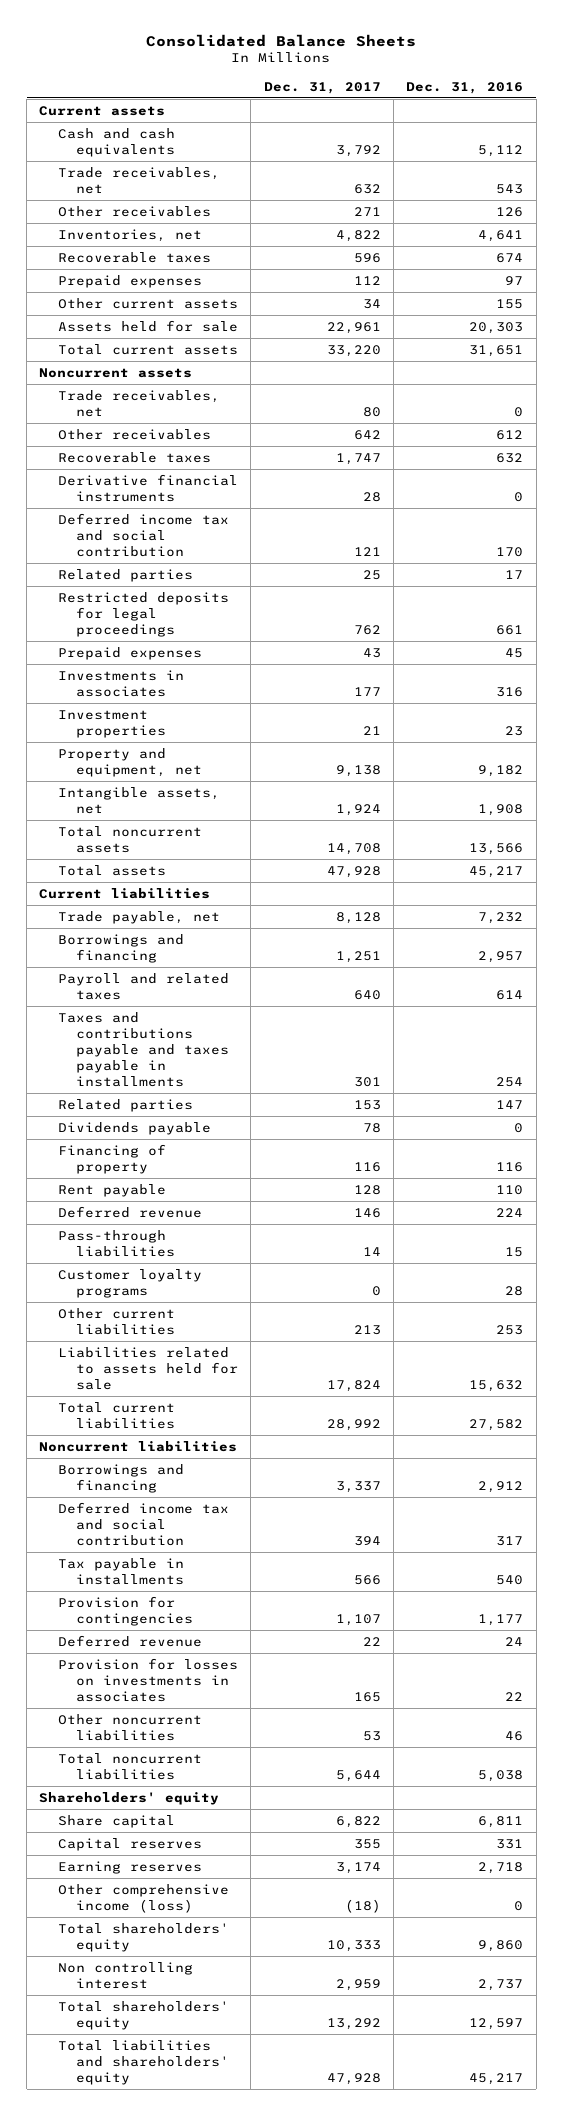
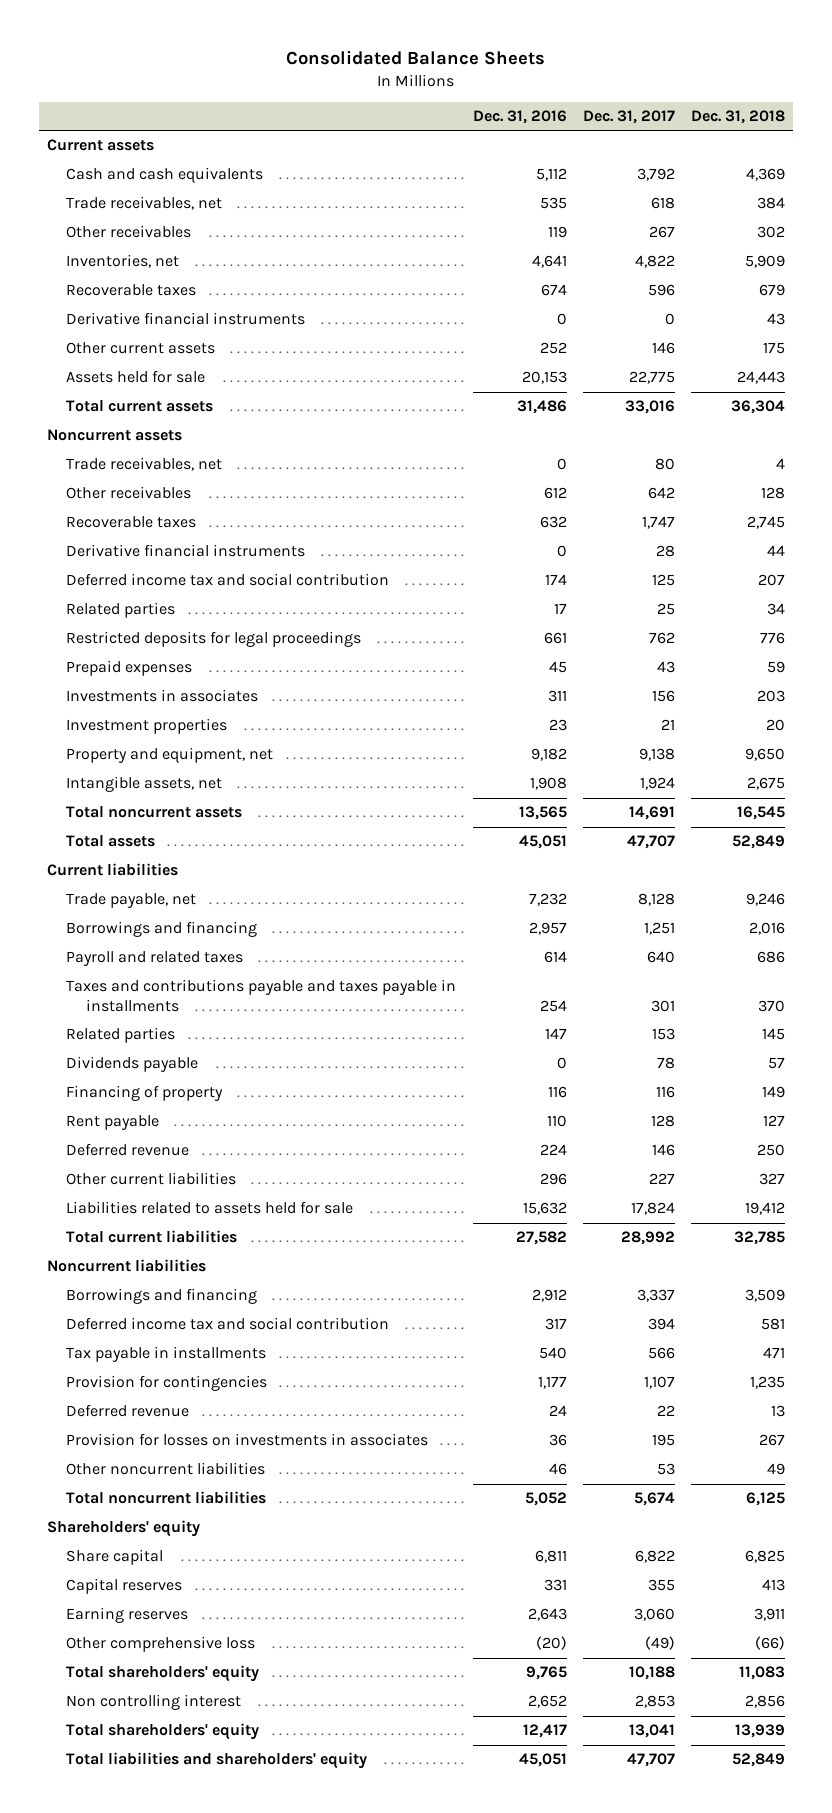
none -> [690,110,785,125] Dec. 31, 2018
[353,183,381,194] 632 -> [650,197,675,210] 618
[496,183,524,194] 543 -> [539,197,567,210] 535
[353,206,381,216] 271 -> [648,226,675,239] 267
[496,206,524,217] 126 -> [547,226,567,239] 119
[57,274,202,288] Prepaid expenses -> none
none -> [66,312,306,326] Derivative financial instruments
[362,298,381,309] 34 -> [651,342,675,355] 146
[496,298,524,309] 155 -> [539,342,567,355] 252
[326,321,381,334] 22,961 -> [628,371,675,385] 22,775
[469,321,524,334] 20,303 -> [521,371,567,385] 20,153
[326,344,381,357] 33,220 -> [624,400,675,415] 33,016
[469,344,524,357] 31,651 -> [516,400,567,415] 31,486
[353,546,381,556] 121 -> [651,574,675,587] 125
[496,546,524,557] 170 -> [544,574,567,586] 174
[353,686,381,696] 177 -> [651,690,675,703] 156
[496,686,524,697] 316 -> [547,690,567,703] 311
[326,842,381,855] 14,708 -> [628,806,675,821] 14,691
[469,842,524,855] 13,566 -> [518,806,567,821] 13,565
[326,865,381,878] 47,928 -> [626,835,675,850] 47,707
[469,865,524,878] 45,217 -> [518,835,567,850] 45,051
[57,1229,175,1257] Pass-through liabilities -> none
[57,1268,202,1298] Customer loyalty programs -> none
[353,1324,381,1335] 213 -> [648,1173,675,1185] 227
[496,1324,524,1335] 253 -> [539,1173,567,1186] 296
[353,1691,381,1702] 165 -> [651,1434,675,1447] 195
[505,1691,524,1701] 22 -> [548,1434,567,1447] 36
[335,1769,381,1782] 5,644 -> [633,1492,675,1507] 5,674
[478,1769,524,1782] 5,038 -> [524,1492,567,1507] 5,052
[335,1861,381,1874] 3,174 -> [633,1608,675,1622] 3,060
[478,1861,524,1874] 2,718 -> [527,1608,567,1622] 2,643
[57,1883,229,1913] Other comprehensive income (loss) -> [66,1636,256,1653] Other comprehensive loss
[344,1898,381,1913] (18) -> [644,1636,675,1651] (49)
[514,1900,524,1911] 0 -> [535,1636,567,1651] (20)
[326,1939,381,1952] 10,333 -> [628,1666,675,1681] 10,188
[478,1939,524,1952] 9,860 -> [525,1666,567,1681] 9,765
[335,1978,381,1991] 2,959 -> [634,1695,675,1709] 2,853
[478,1978,524,1991] 2,737 -> [527,1695,567,1709] 2,652
[326,2017,381,2030] 13,292 -> [628,1724,675,1739] 13,041
[469,2017,524,2030] 12,597 -> [522,1724,567,1739] 12,417
[326,2072,381,2085] 47,928 -> [626,1753,675,1768] 47,707
[469,2072,524,2085] 45,217 -> [518,1753,567,1768] 45,051

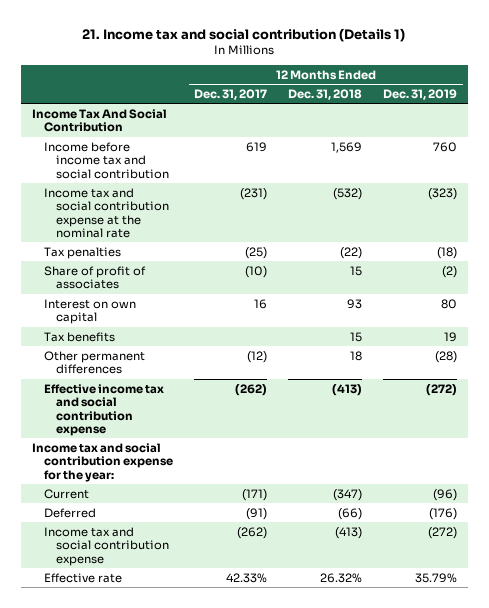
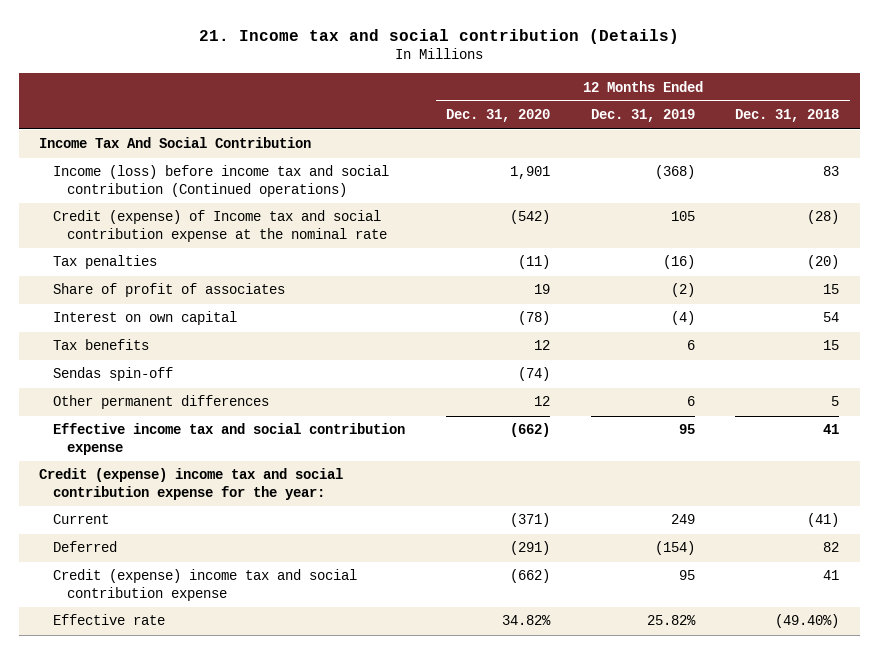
[82,27,406,42] 21. Income tax and social contribution (Details 1) -> [199,28,680,44] 21. Income tax and social contribution (Details)
[193,88,267,100] Dec. 31, 2017 -> none
none -> [446,109,551,123] Dec. 31, 2020
[43,141,169,179] Income before income tax and social contribution -> [53,165,390,197] Income (loss) before income tax and social contribution (Continued operations)
[331,141,363,153] 1,569 -> [823,166,840,177] 83
[433,141,458,152] 760 -> [654,165,695,180] (368)
[43,187,169,239] Income tax and social contribution expense at the nominal rate -> [53,210,388,242] Credit (expense) of Income tax and social contribution expense at the nominal rate
[333,187,363,200] (532) -> [807,210,840,225] (28)
[428,187,458,200] (323) -> [670,211,695,222] 105
[340,246,363,259] (22) -> [807,255,840,270] (20)
[437,246,458,259] (18) -> [662,255,695,270] (16)
[347,298,363,309] 93 -> [823,312,840,323] 54
[441,298,458,309] 80 -> [670,311,695,326] (4)
[444,331,458,342] 19 -> [686,340,695,351] 6
none -> [53,367,174,382] Sendas spin-off
[350,350,363,361] 18 -> [831,396,840,407] 5
[435,350,458,363] (28) -> [686,396,695,407] 6
[332,383,363,396] (413) -> [823,424,840,435] 41
[426,383,458,396] (272) -> [678,424,695,435] 95
[31,442,173,482] Income tax and social contribution expense for the year: -> [39,468,344,500] Credit (expense) income tax and social contribution expense for the year:
[333,488,363,501] (347) -> [807,513,840,528] (41)
[433,488,458,501] (96) -> [670,514,695,525] 249
[338,507,363,520] (66) -> [823,542,840,553] 82
[429,507,458,520] (176) -> [654,541,695,556] (154)
[43,526,169,566] Income tax and social contribution expense -> [53,569,358,601] Credit (expense) income tax and social contribution expense
[335,526,363,539] (413) -> [823,570,840,581] 41
[428,526,458,539] (272) -> [678,570,695,581] 95
[320,572,363,583] 26.32% -> [775,614,840,629] (49.40%)
[415,572,458,583] 35.79% -> [646,615,696,626] 25.82%

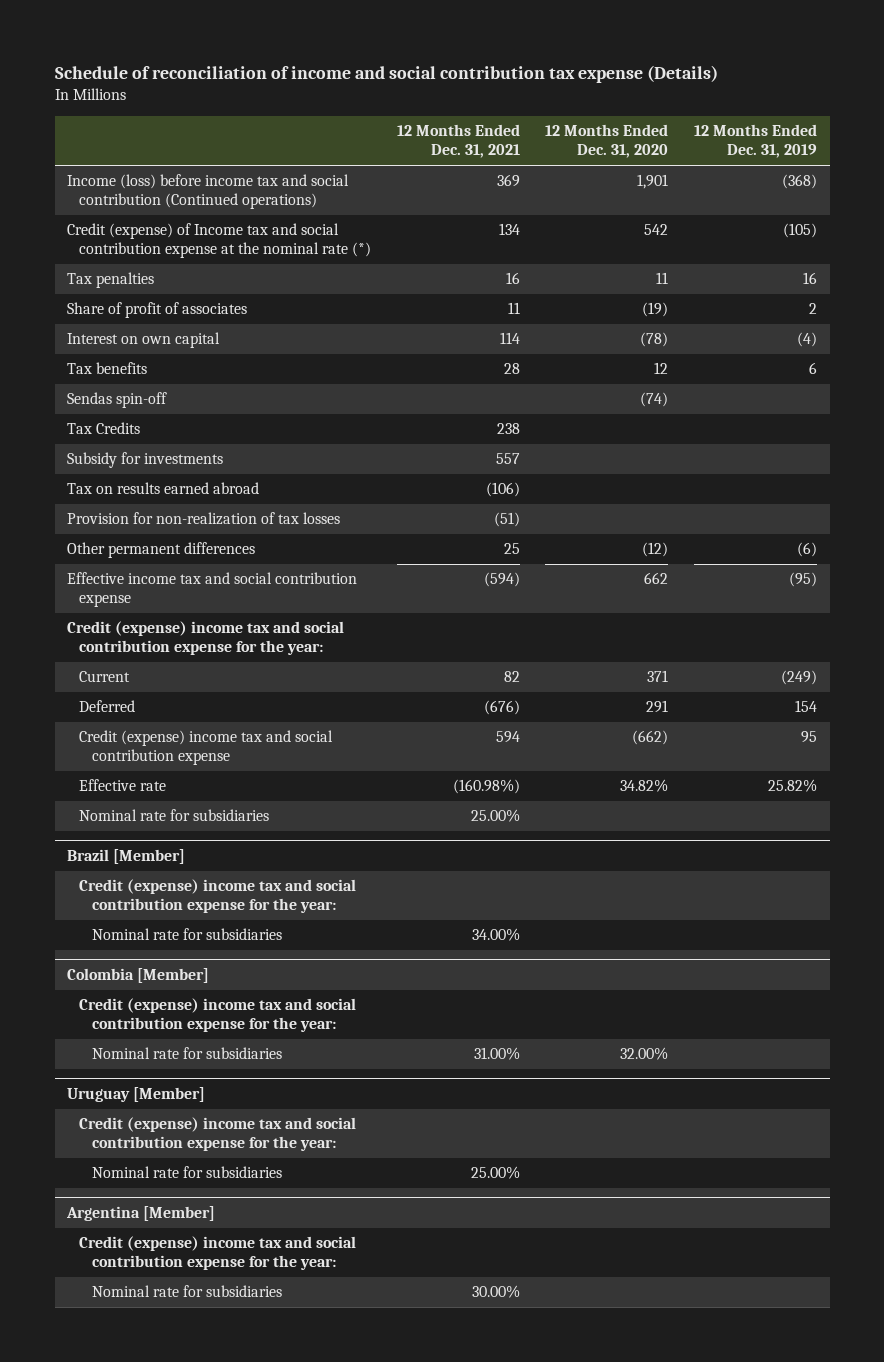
[199,28,680,44] 21. Income tax and social contribution (Details) -> [54,64,718,83] Schedule of reconciliation of income and social contribution tax expense (Details)
[735,109,840,123] Dec. 31, 2018 -> none
none -> [396,124,520,159] 12 Months Ended Dec. 31, 2021
[39,137,312,149] Income Tax And Social Contribution -> none
[53,210,388,242] Credit (expense) of Income tax and social contribution expense at the nominal rate -> [67,223,372,259] Credit (expense) of Income tax and social contribution expense at the nominal rate (*)
[510,210,551,225] (542) -> [644,224,669,236] 542
[670,211,695,222] 105 -> [782,223,817,239] (105)
[518,255,551,270] (11) -> [656,272,669,285] 11
[662,255,695,270] (16) -> [802,272,817,285] 16
[534,284,551,295] 19 -> [642,302,669,318] (19)
[670,283,695,298] (2) -> [808,303,817,315] 2
none -> [67,422,141,435] Tax Credits
none -> [67,452,224,469] Subsidy for investments
none -> [67,482,260,495] Tax on results earned abroad
none -> [67,512,341,526] Provision for non-realization of tax losses
[534,396,551,407] 12 -> [642,542,669,558] (12)
[686,396,695,407] 6 -> [796,542,817,558] (6)
[510,423,551,438] (662) -> [644,572,669,585] 662
[678,424,695,435] 95 -> [788,572,817,588] (95)
[510,513,551,528] (371) -> [647,670,669,683] 371
[670,514,695,525] 249 -> [780,670,817,686] (249)
[510,541,551,556] (291) -> [646,700,669,714] 291
[654,541,695,556] (154) -> [794,700,817,713] 154
none -> [79,809,270,822] Nominal rate for subsidiaries
none -> [67,848,186,864] Brazil [Member]
none -> [79,879,357,914] Credit (expense) income tax and social contribution expense for the year:
none -> [91,928,282,941] Nominal rate for subsidiaries
none -> [67,967,210,983] Colombia [Member]
none -> [79,998,357,1033] Credit (expense) income tax and social contribution expense for the year:
none -> [91,1047,282,1060] Nominal rate for subsidiaries
none -> [67,1086,206,1102] Uruguay [Member]
none -> [79,1117,357,1152] Credit (expense) income tax and social contribution expense for the year:
none -> [91,1166,282,1179] Nominal rate for subsidiaries
none -> [66,1205,216,1221] Argentina [Member]
none -> [79,1236,357,1271] Credit (expense) income tax and social contribution expense for the year:
none -> [91,1285,282,1298] Nominal rate for subsidiaries

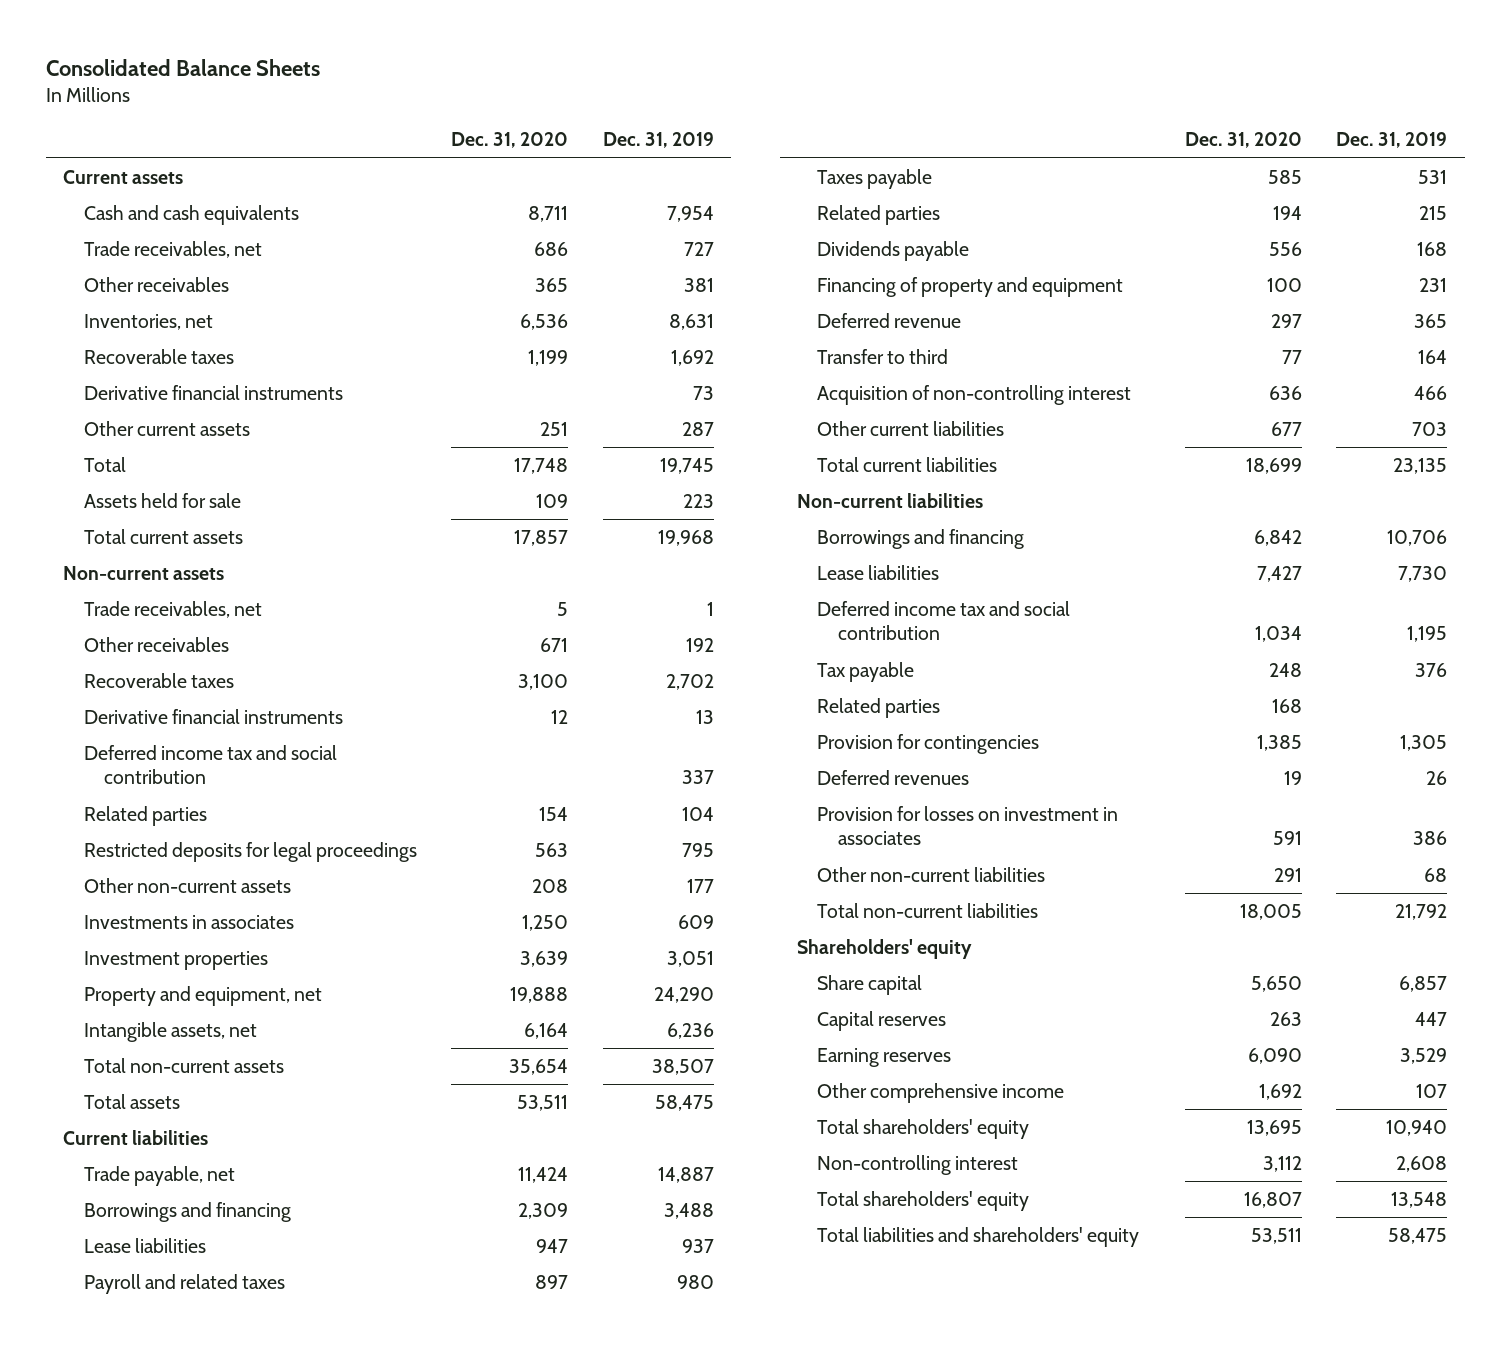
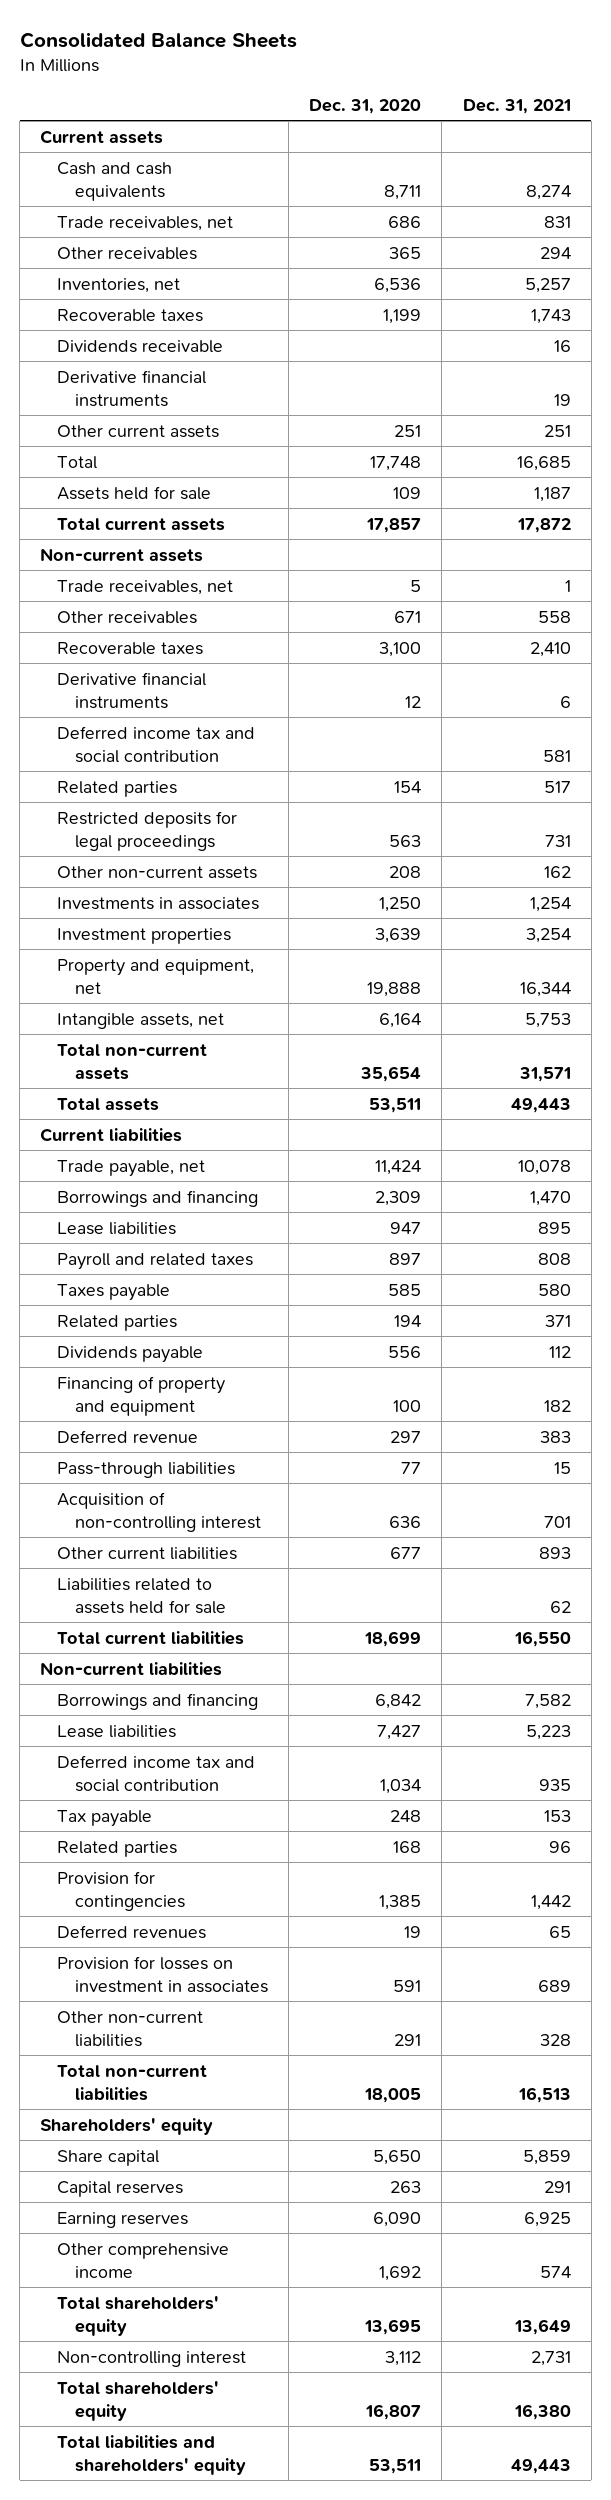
[602,132,714,149] Dec. 31, 2019 -> none
none -> [462,98,571,114] Dec. 31, 2021
none -> [57,339,224,353] Dividends receivable
[817,348,949,364] Transfer to third -> [57,1461,236,1478] Pass-through liabilities
none -> [57,1577,226,1614] Liabilities related to assets held for sale

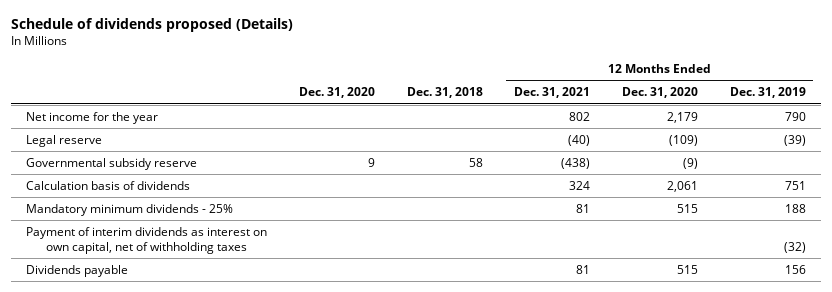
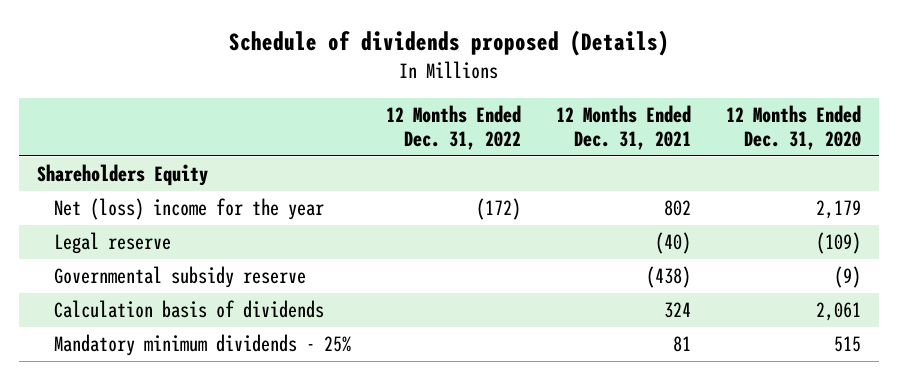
[299,87,376,99] Dec. 31, 2020 -> none
[406,87,483,99] Dec. 31, 2018 -> none
[729,87,806,99] Dec. 31, 2019 -> none
none -> [385,104,521,150] 12 Months Ended Dec. 31, 2022
none -> [36,163,208,186] Shareholders Equity
[26,111,159,124] Net income for the year -> [53,197,324,220] Net (loss) income for the year
[26,226,268,255] Payment of interim dividends as interest on own capital, net of withholding taxes -> none
[26,264,129,277] Dividends payable -> none

